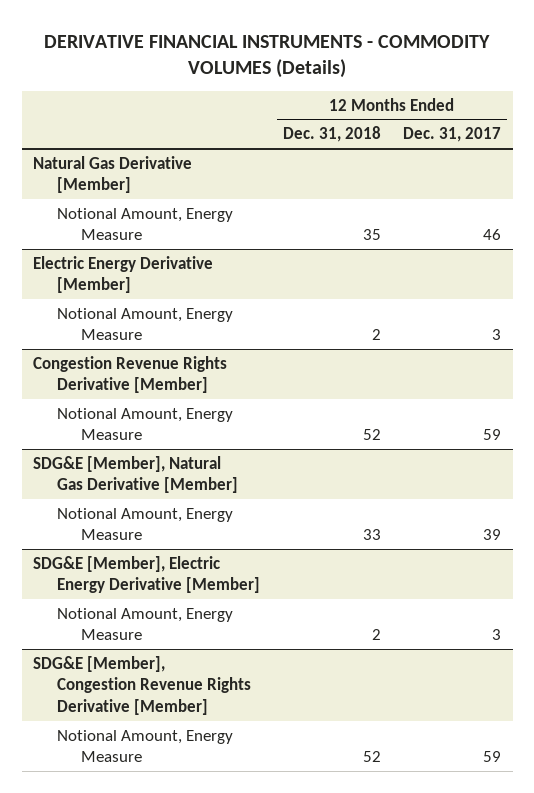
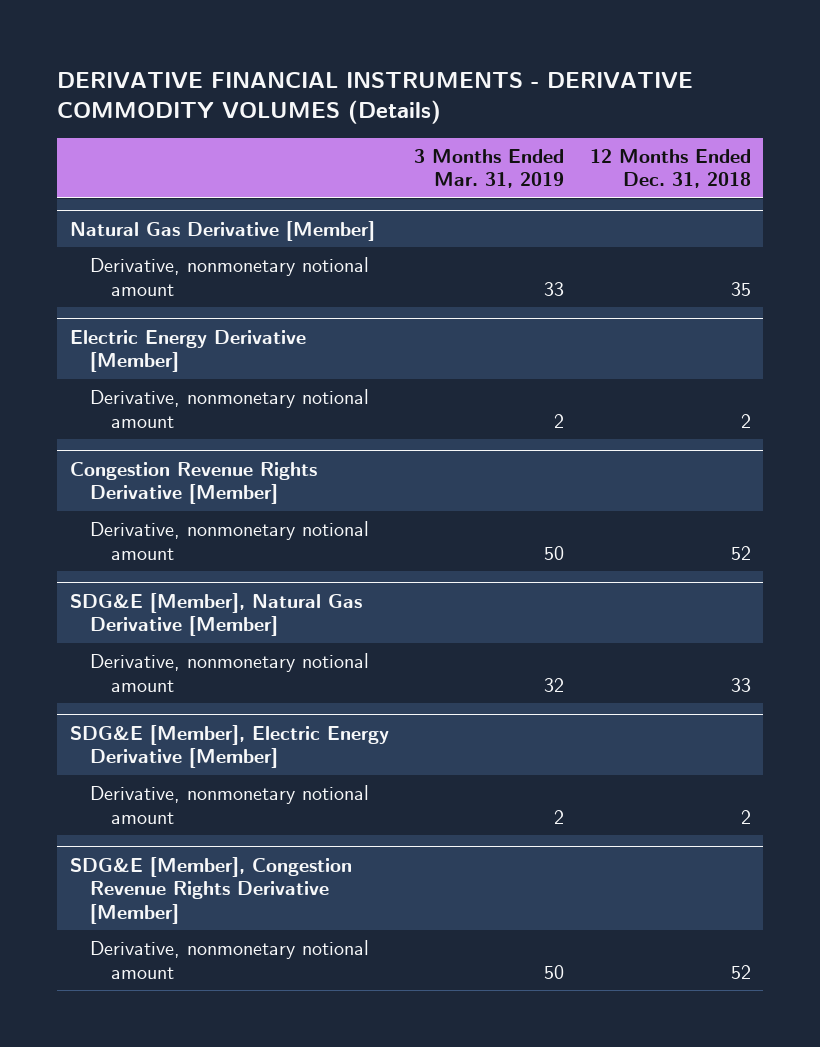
[44,34,491,79] DERIVATIVE FINANCIAL INSTRUMENTS - COMMODITY VOLUMES (Details) -> [56,71,693,125] DERIVATIVE FINANCIAL INSTRUMENTS - DERIVATIVE COMMODITY VOLUMES (Details)
[403,127,502,143] Dec. 31, 2017 -> none
none -> [414,148,565,189] 3 Months Ended Mar. 31, 2019
[56,207,233,241] Notional Amount, Energy Measure -> [90,256,370,296] Derivative, nonmonetary notional amount
[56,307,233,341] Notional Amount, Energy Measure -> [90,388,370,428] Derivative, nonmonetary notional amount
[56,407,233,441] Notional Amount, Energy Measure -> [90,520,370,560] Derivative, nonmonetary notional amount
[56,507,233,541] Notional Amount, Energy Measure -> [90,652,370,692] Derivative, nonmonetary notional amount
[56,607,233,641] Notional Amount, Energy Measure -> [90,784,370,824] Derivative, nonmonetary notional amount
[56,729,233,763] Notional Amount, Energy Measure -> [90,939,370,979] Derivative, nonmonetary notional amount

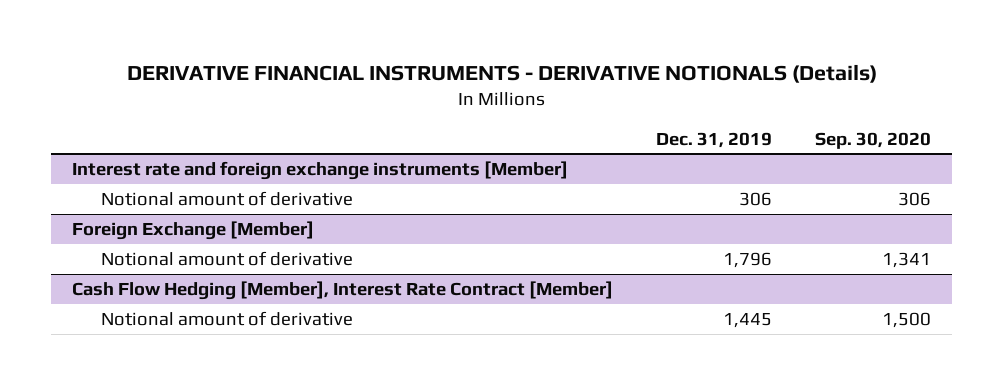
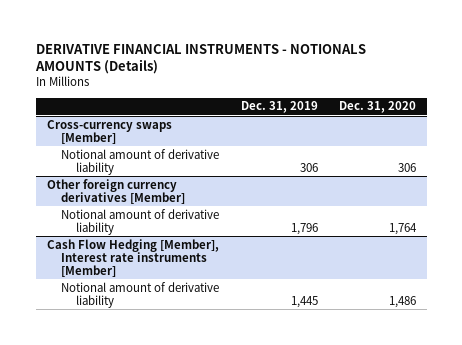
[126,63,877,83] DERIVATIVE FINANCIAL INSTRUMENTS - DERIVATIVE NOTIONALS (Details) -> [34,43,366,75] DERIVATIVE FINANCIAL INSTRUMENTS - NOTIONALS AMOUNTS (Details)
[815,131,932,149] Sep. 30, 2020 -> none
none -> [338,101,416,114] Dec. 31, 2020
[72,160,569,180] Interest rate and foreign exchange instruments [Member] -> [46,119,172,144] Cross-currency swaps [Member]
[100,190,353,206] Notional amount of derivative -> [61,148,220,175] Notional amount of derivative liability
[72,220,315,240] Foreign Exchange [Member] -> [46,178,186,204] Other foreign currency derivatives [Member]
[100,250,353,266] Notional amount of derivative -> [61,208,220,235] Notional amount of derivative liability
[72,280,614,300] Cash Flow Hedging [Member], Interest Rate Contract [Member] -> [46,238,219,277] Cash Flow Hedging [Member], Interest rate instruments [Member]
[100,310,353,326] Notional amount of derivative -> [61,281,220,308] Notional amount of derivative liability

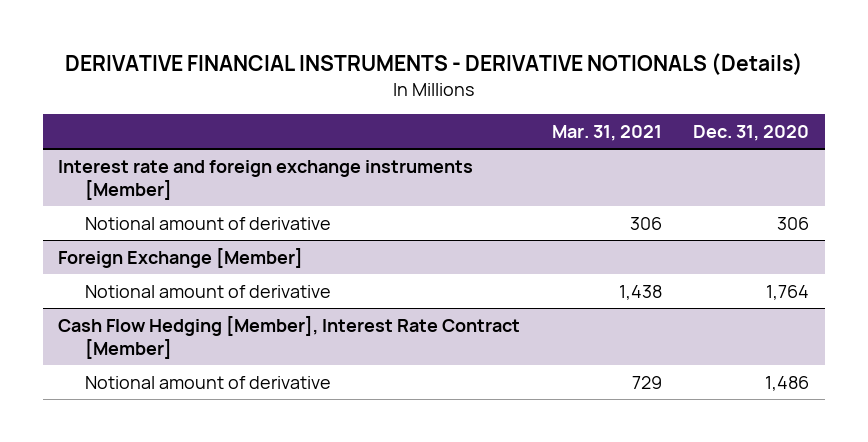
[34,43,366,75] DERIVATIVE FINANCIAL INSTRUMENTS - NOTIONALS AMOUNTS (Details) -> [64,52,803,75] DERIVATIVE FINANCIAL INSTRUMENTS - DERIVATIVE NOTIONALS (Details)
[240,101,318,114] Dec. 31, 2019 -> none
none -> [551,124,662,141] Mar. 31, 2021
[46,119,172,144] Cross-currency swaps [Member] -> [58,159,474,200] Interest rate and foreign exchange instruments [Member]
[61,148,220,175] Notional amount of derivative liability -> [84,216,331,230] Notional amount of derivative
[46,178,186,204] Other foreign currency derivatives [Member] -> [58,247,304,268] Foreign Exchange [Member]
[61,208,220,235] Notional amount of derivative liability -> [84,284,331,298] Notional amount of derivative
[46,238,219,277] Cash Flow Hedging [Member], Interest rate instruments [Member] -> [58,315,521,359] Cash Flow Hedging [Member], Interest Rate Contract [Member]
[61,281,220,308] Notional amount of derivative liability -> [84,375,331,389] Notional amount of derivative

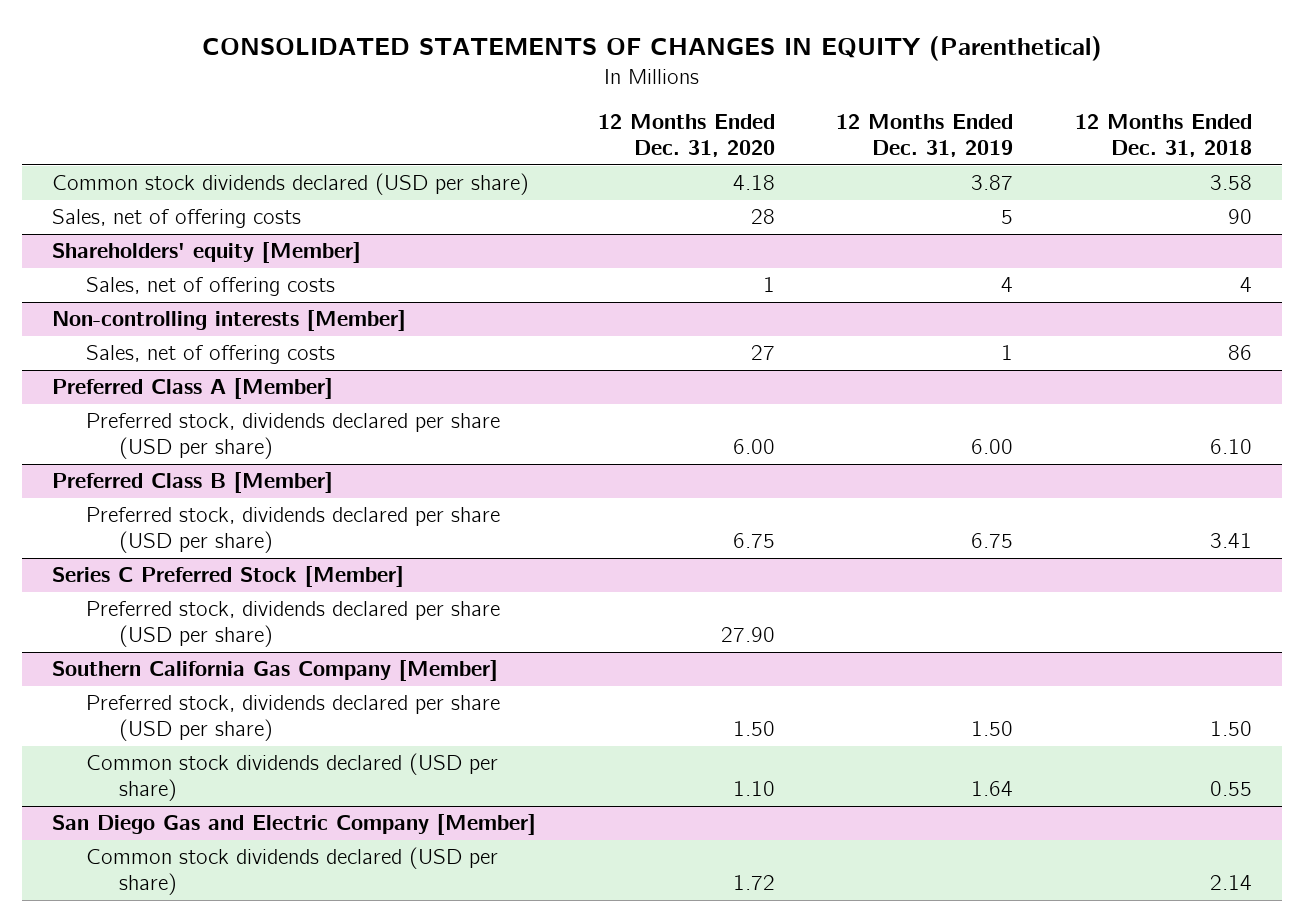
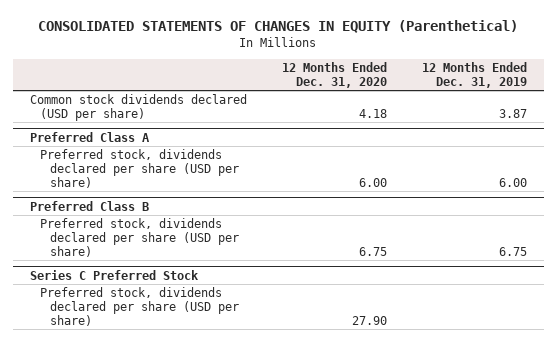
[1074,114,1252,157] 12 Months Ended Dec. 31, 2018 -> none
[52,209,302,229] Sales, net of offering costs -> none
[52,242,362,264] Shareholders' equity [Member] -> none
[85,277,335,297] Sales, net of offering costs -> none
[52,310,407,332] Non-controlling interests [Member] -> none
[85,345,335,365] Sales, net of offering costs -> none
[52,378,334,400] Preferred Class A [Member] -> [30,131,151,142] Preferred Class A
[52,472,334,494] Preferred Class B [Member] -> [30,200,150,211] Preferred Class B
[52,566,405,588] Series C Preferred Stock [Member] -> [30,269,200,280] Series C Preferred Stock
[52,660,499,682] Southern California Gas Company [Member] -> none
[85,695,500,742] Preferred stock, dividends declared per share (USD per share) -> none
[85,753,498,802] Common stock dividends declared (USD per share) -> none
[52,814,537,836] San Diego Gas and Electric Company [Member] -> none
[85,847,498,896] Common stock dividends declared (USD per share) -> none

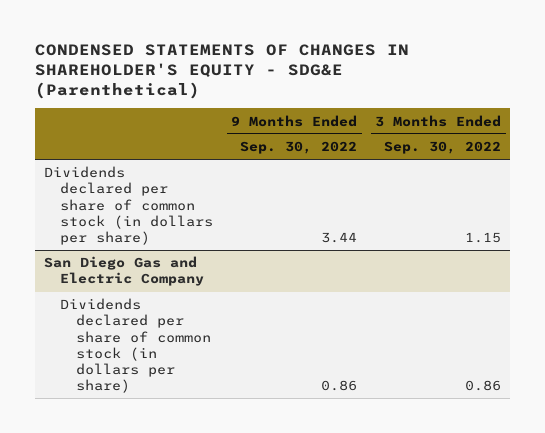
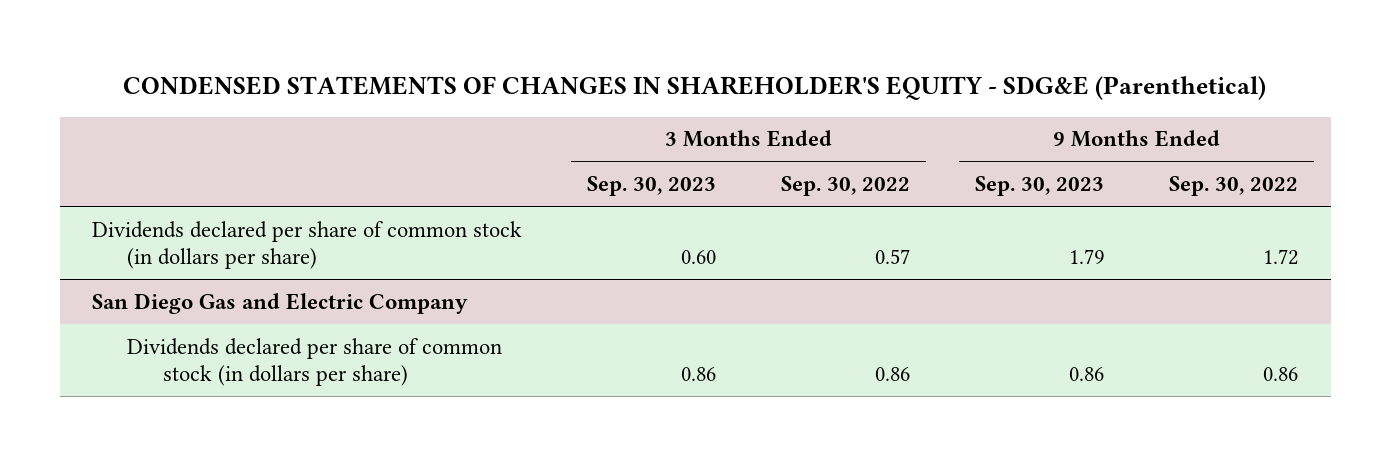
none -> [587,175,717,196] Sep. 30, 2023
none -> [975,175,1105,196] Sep. 30, 2023
[321,231,358,243] 3.44 -> [1263,248,1299,265] 1.72
[465,231,502,243] 1.15 -> [875,248,911,264] 0.57

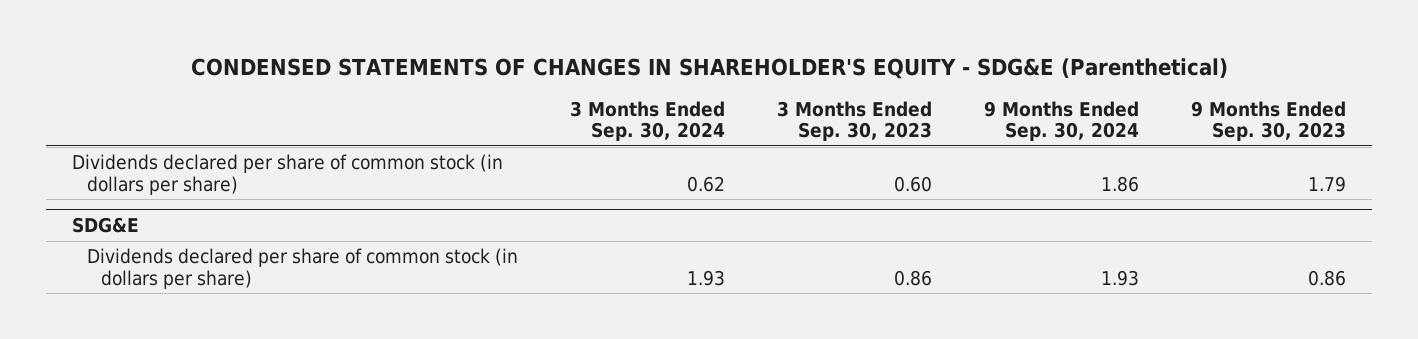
[781,175,911,196] Sep. 30, 2022 -> none
[1169,175,1299,196] Sep. 30, 2022 -> none
none -> [569,100,725,142] 3 Months Ended Sep. 30, 2024
none -> [984,100,1140,142] 9 Months Ended Sep. 30, 2024
[92,292,469,314] San Diego Gas and Electric Company -> [71,217,139,234] SDG&E

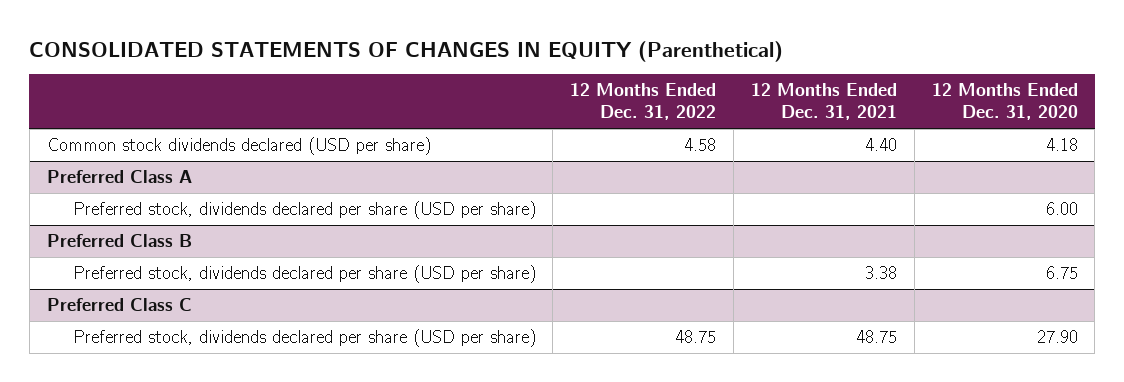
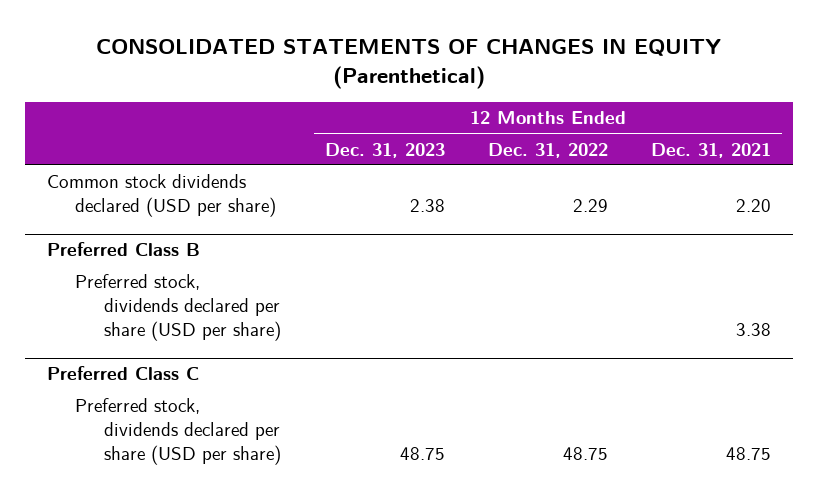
[931,83,1078,121] 12 Months Ended Dec. 31, 2020 -> none
none -> [324,142,445,158] Dec. 31, 2023
[46,170,192,184] Preferred Class A -> none
[72,201,536,220] Preferred stock, dividends declared per share (USD per share) -> none
[684,138,717,152] 4.58 -> [572,199,608,213] 2.29
[864,138,897,152] 4.40 -> [736,199,772,213] 2.20

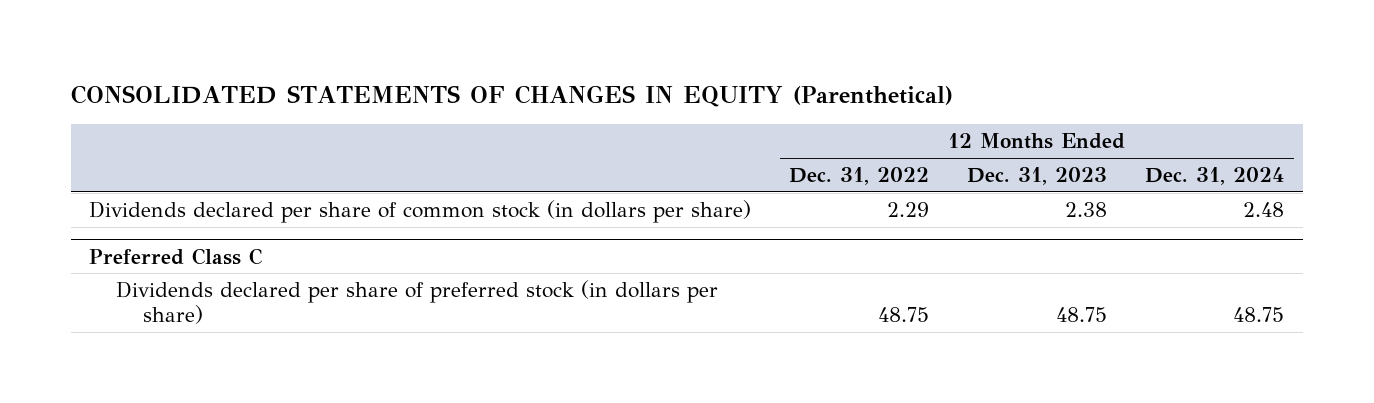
[651,142,772,158] Dec. 31, 2021 -> none
none -> [1145,167,1285,186] Dec. 31, 2024
[46,242,200,257] Preferred Class B -> none
[75,274,282,342] Preferred stock, dividends declared per share (USD per share) -> none
[46,174,277,218] Common stock dividends declared (USD per share) -> [89,200,752,224] Dividends declared per share of common stock (in dollars per share)
[75,398,282,466] Preferred stock, dividends declared per share (USD per share) -> [116,280,719,325] Dividends declared per share of preferred stock (in dollars per share)

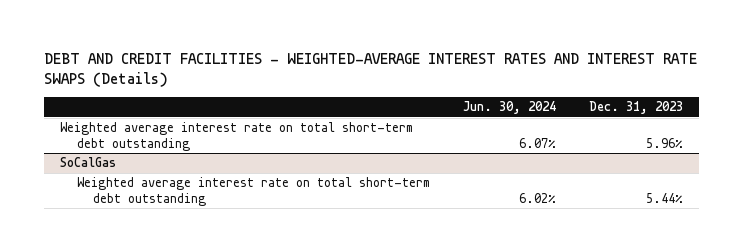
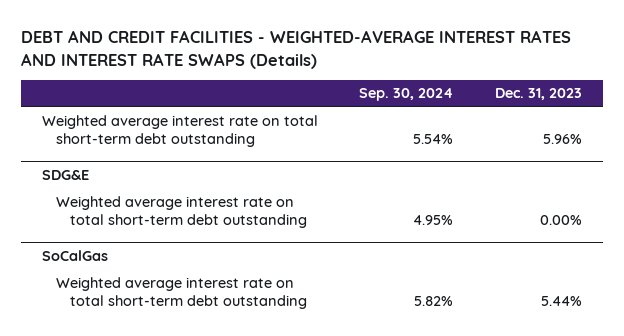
[462,101,556,115] Jun. 30, 2024 -> none
none -> [359,88,454,102] Sep. 30, 2024
none -> [41,170,89,181] SDG&E
none -> [56,196,308,229] Weighted average interest rate on total short-term debt outstanding

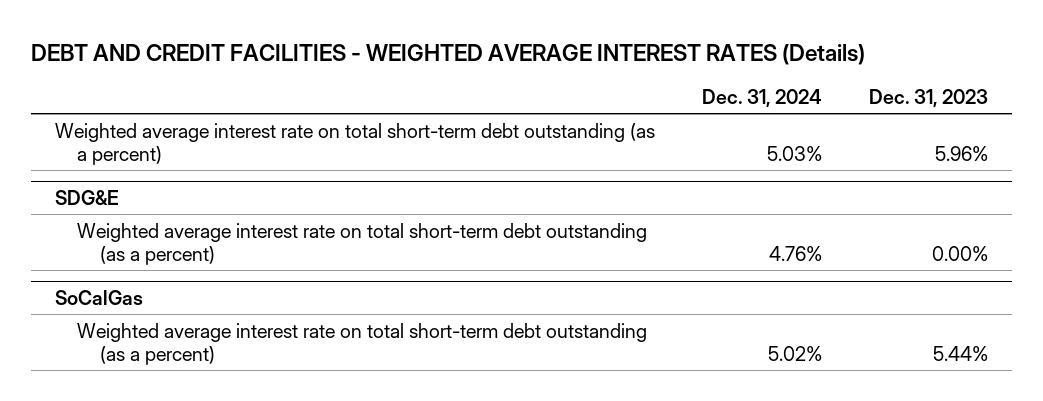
[20,30,571,69] DEBT AND CREDIT FACILITIES - WEIGHTED-AVERAGE INTEREST RATES AND INTEREST RATE SWAPS (Details) -> [30,44,865,66] DEBT AND CREDIT FACILITIES - WEIGHTED AVERAGE INTEREST RATES (Details)
[359,88,454,102] Sep. 30, 2024 -> none
none -> [701,89,822,108] Dec. 31, 2024
[41,115,318,148] Weighted average interest rate on total short-term debt outstanding -> [54,122,655,165] Weighted average interest rate on total short-term debt outstanding (as a percent)
[56,196,308,229] Weighted average interest rate on total short-term debt outstanding -> [77,222,648,265] Weighted average interest rate on total short-term debt outstanding (as a percent)
[56,277,308,310] Weighted average interest rate on total short-term debt outstanding -> [77,322,648,365] Weighted average interest rate on total short-term debt outstanding (as a percent)

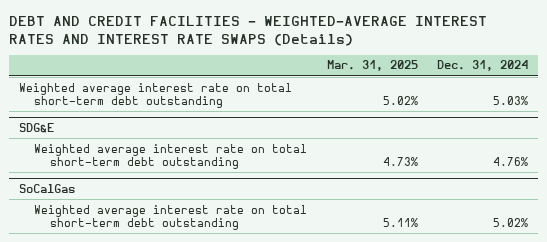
[30,44,865,66] DEBT AND CREDIT FACILITIES - WEIGHTED AVERAGE INTEREST RATES (Details) -> [9,16,488,46] DEBT AND CREDIT FACILITIES - WEIGHTED-AVERAGE INTEREST RATES AND INTEREST RATE SWAPS (Details)
[869,89,989,108] Dec. 31, 2023 -> none
none -> [326,60,418,72] Mar. 31, 2025
[54,122,655,165] Weighted average interest rate on total short-term debt outstanding (as a percent) -> [18,82,292,109] Weighted average interest rate on total short-term debt outstanding
[77,222,648,265] Weighted average interest rate on total short-term debt outstanding (as a percent) -> [34,143,308,170] Weighted average interest rate on total short-term debt outstanding
[77,322,648,365] Weighted average interest rate on total short-term debt outstanding (as a percent) -> [34,204,308,231] Weighted average interest rate on total short-term debt outstanding

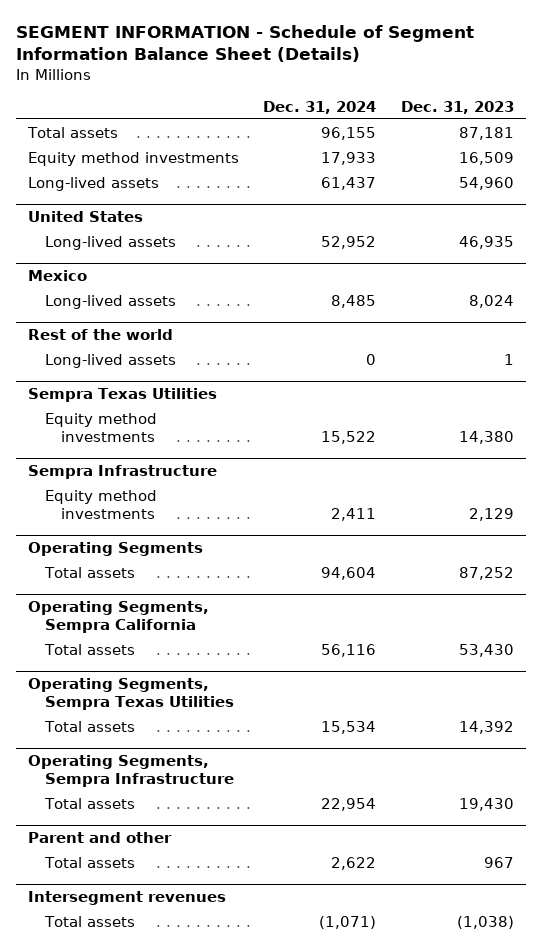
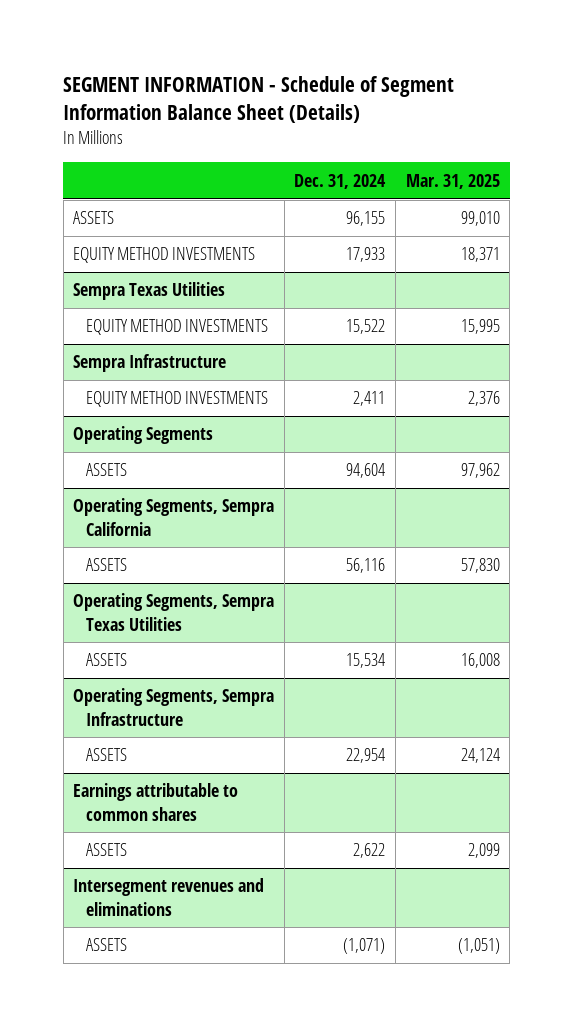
[400,100,514,114] Dec. 31, 2023 -> none
none -> [405,173,500,189] Mar. 31, 2025
[28,176,160,191] Long-lived assets -> none
[28,210,144,222] United States -> none
[44,235,176,250] Long-lived assets -> none
[28,269,88,281] Mexico -> none
[44,294,176,309] Long-lived assets -> none
[28,328,174,340] Rest of the world -> none
[44,353,176,368] Long-lived assets -> none
[27,126,119,138] Total assets -> [73,211,115,225] ASSETS
[28,151,240,166] Equity method investments -> [73,247,256,264] EQUITY METHOD INVESTMENTS
[44,412,157,442] Equity method investments -> [86,319,269,336] EQUITY METHOD INVESTMENTS
[44,489,157,519] Equity method investments -> [86,391,269,408] EQUITY METHOD INVESTMENTS
[43,566,135,578] Total assets -> [86,463,128,477] ASSETS
[43,643,135,655] Total assets -> [86,558,128,572] ASSETS
[43,720,135,732] Total assets -> [86,653,128,667] ASSETS
[43,797,135,809] Total assets -> [86,748,128,762] ASSETS
[28,831,173,843] Parent and other -> [73,783,239,821] Earnings attributable to common shares
[43,856,135,868] Total assets -> [86,843,128,857] ASSETS
[28,890,227,905] Intersegment revenues -> [73,878,265,916] Intersegment revenues and eliminations
[43,915,135,927] Total assets -> [86,938,128,952] ASSETS

